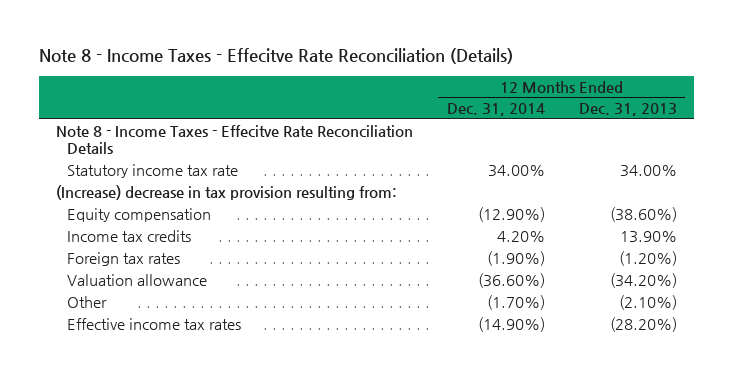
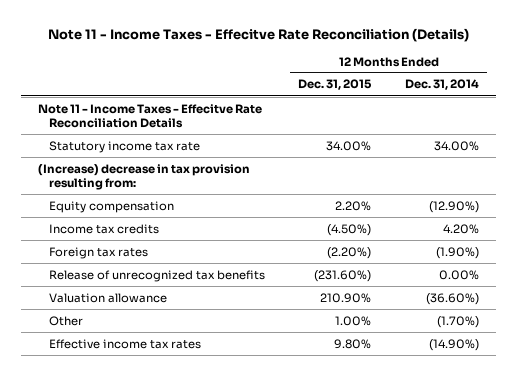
[38,48,513,65] Note 8 - Income Taxes - Effecitve Rate Reconciliation (Details) -> [47,27,469,42] Note 11 - Income Taxes - Effecitve Rate Reconciliation (Details)
[578,103,677,117] Dec. 31, 2013 -> none
none -> [298,79,373,91] Dec. 31, 2015
[55,124,413,154] Note 8 - Income Taxes - Effecitve Rate Reconciliation Details -> [38,103,263,129] Note 11 - Income Taxes - Effecitve Rate Reconciliation Details
none -> [48,269,265,282] Release of unrecognized tax benefits

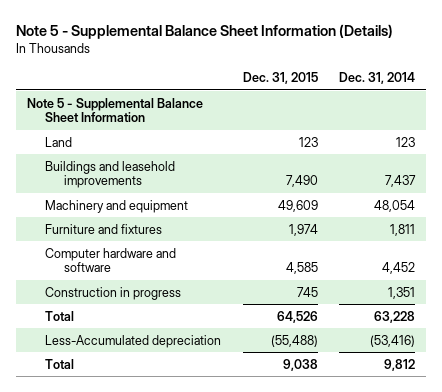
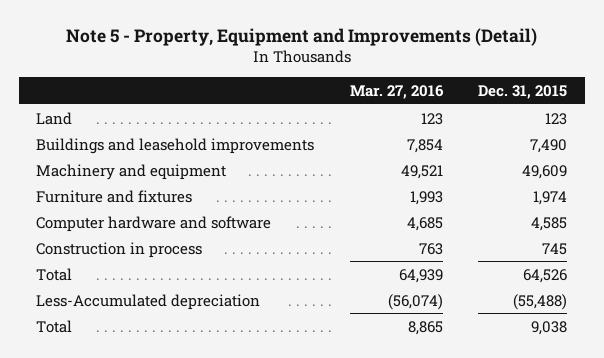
[16,23,394,39] Note 5 - Supplemental Balance Sheet Information (Details) -> [65,27,537,46] Note 5 - Property, Equipment and Improvements (Detail)
[339,72,416,85] Dec. 31, 2014 -> none
none -> [349,84,444,99] Mar. 27, 2016
[26,97,203,123] Note 5 - Supplemental Balance Sheet Information -> none
[45,286,182,300] Construction in progress -> [36,241,203,258] Construction in process

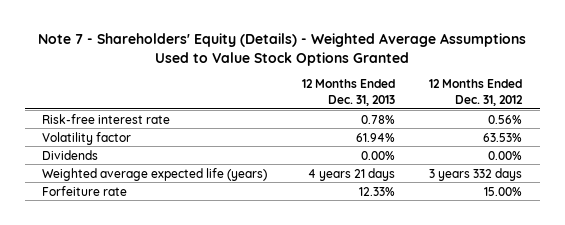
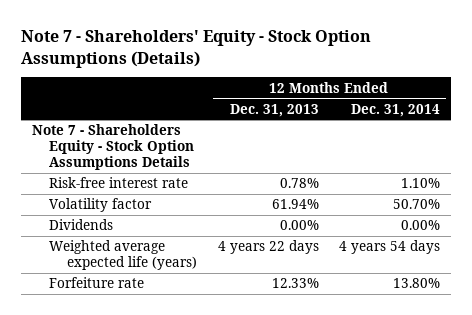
[38,33,527,66] Note 7 - Shareholders' Equity (Details) - Weighted Average Assumptions Used to Value Stock Options Granted -> [21,30,372,68] Note 7 - Shareholders' Equity - Stock Option Assumptions (Details)
[429,79,524,106] 12 Months Ended Dec. 31, 2012 -> none
none -> [351,103,441,117] Dec. 31, 2014
none -> [31,124,195,171] Note 7 - Shareholders Equity - Stock Option Assumptions Details
[307,167,395,181] 4 years 21 days -> [217,240,319,255] 4 years 22 days

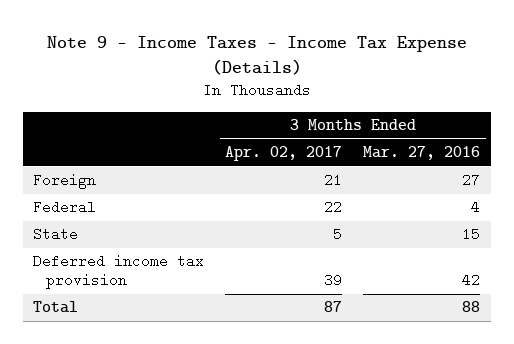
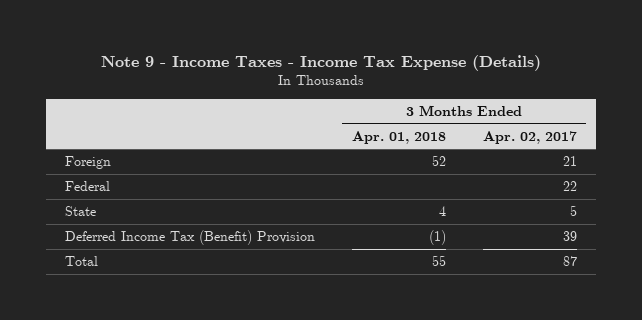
[363,146,481,161] Mar. 27, 2016 -> none
none -> [351,130,446,144] Apr. 01, 2018
[33,254,205,290] Deferred income tax provision -> [64,230,315,246] Deferred Income Tax (Benefit) Provision

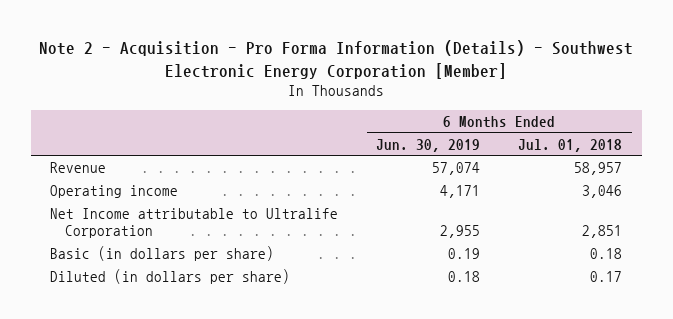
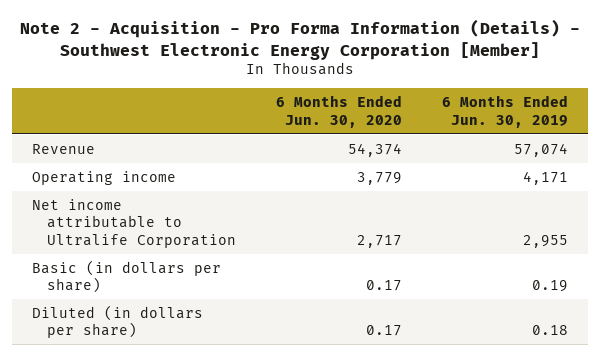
[518,138,623,152] Jul. 01, 2018 -> none
none -> [275,95,402,128] 6 Months Ended Jun. 30, 2020
[50,208,339,238] Net Income attributable to Ultralife Corporation -> [32,198,236,248] Net income attributable to Ultralife Corporation

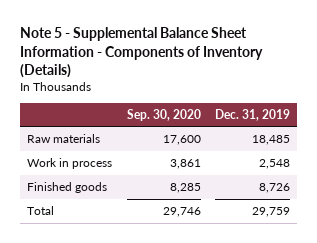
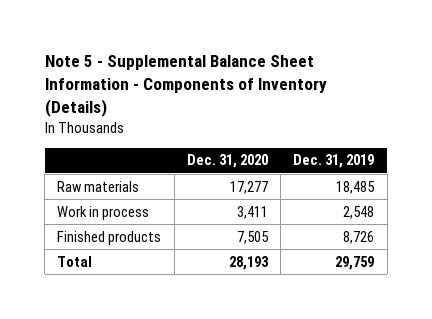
[126,108,201,121] Sep. 30, 2020 -> none
none -> [186,154,268,169] Dec. 31, 2020
[27,182,108,194] Finished goods -> [57,230,162,245] Finished products

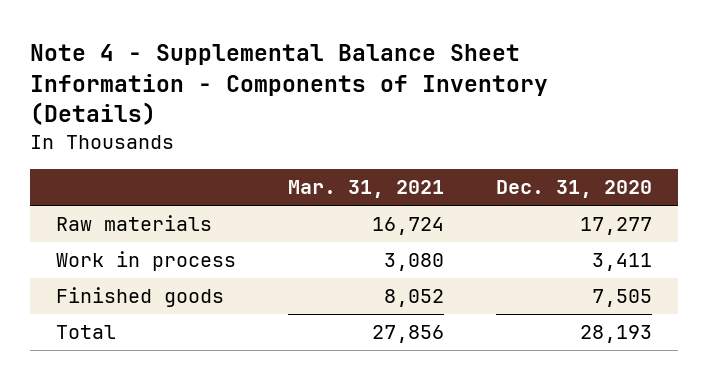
[44,55,327,118] Note 5 - Supplemental Balance Sheet Information - Components of Inventory (Details) -> [30,43,549,126] Note 4 - Supplemental Balance Sheet Information - Components of Inventory (Details)
[293,154,375,169] Dec. 31, 2019 -> none
none -> [288,180,445,199] Mar. 31, 2021
[57,230,162,245] Finished products -> [56,287,225,308] Finished goods

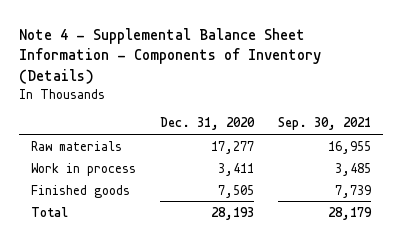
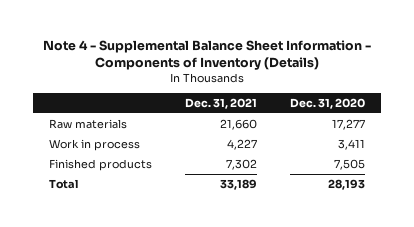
[277,117,371,131] Sep. 30, 2021 -> none
none -> [185,97,258,109] Dec. 31, 2021
[31,184,131,198] Finished goods -> [49,158,153,171] Finished products

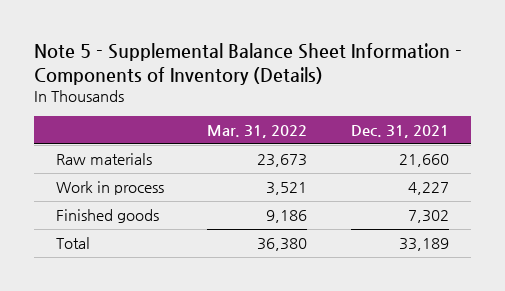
[43,40,372,71] Note 4 - Supplemental Balance Sheet Information - Components of Inventory (Details) -> [33,43,462,85] Note 5 - Supplemental Balance Sheet Information - Components of Inventory (Details)
[289,97,365,109] Dec. 31, 2020 -> none
none -> [207,125,308,139] Mar. 31, 2022
[49,158,153,171] Finished products -> [55,209,159,224] Finished goods

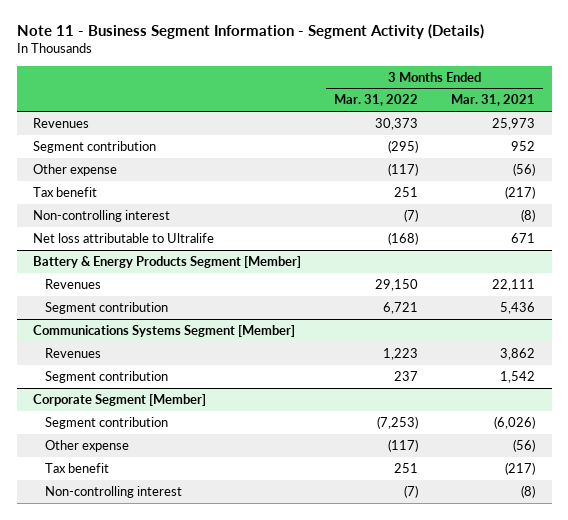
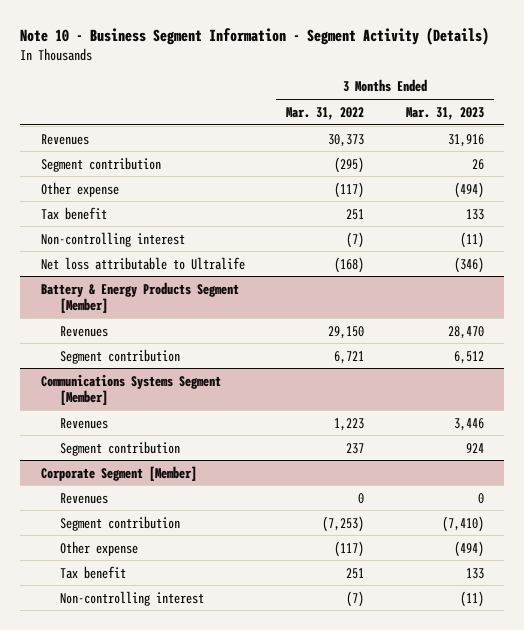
[16,24,484,40] Note 11 - Business Segment Information - Segment Activity (Details) -> [19,27,489,46] Note 10 - Business Segment Information - Segment Activity (Details)
[451,94,536,107] Mar. 31, 2021 -> none
none -> [405,106,484,120] Mar. 31, 2023
none -> [60,492,109,504] Revenues

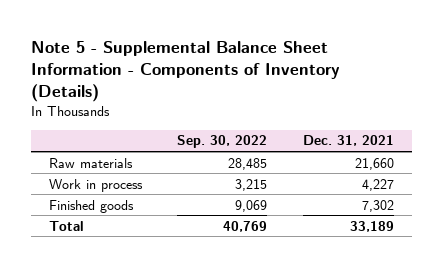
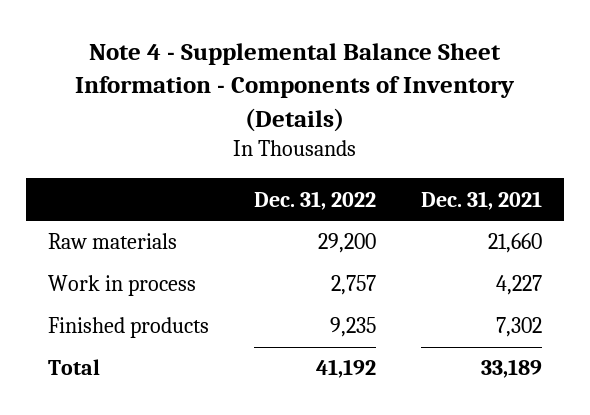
[30,40,340,102] Note 5 - Supplemental Balance Sheet Information - Components of Inventory (Details) -> [74,42,515,133] Note 4 - Supplemental Balance Sheet Information - Components of Inventory (Details)
[177,135,268,149] Sep. 30, 2022 -> none
none -> [253,190,376,210] Dec. 31, 2022
[48,199,134,213] Finished goods -> [48,317,210,339] Finished products

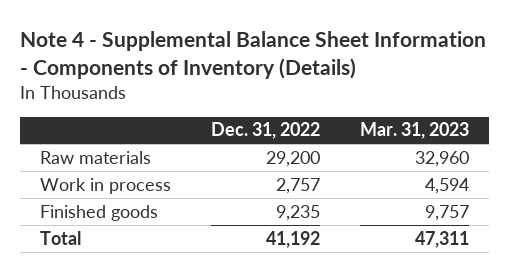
[420,190,542,210] Dec. 31, 2021 -> none
none -> [359,122,469,140] Mar. 31, 2023
[48,317,210,339] Finished products -> [39,204,158,221] Finished goods

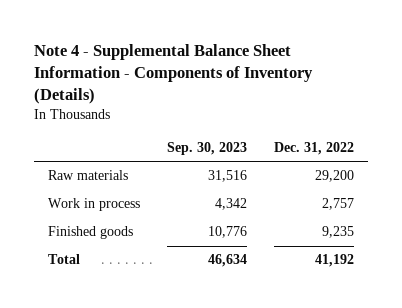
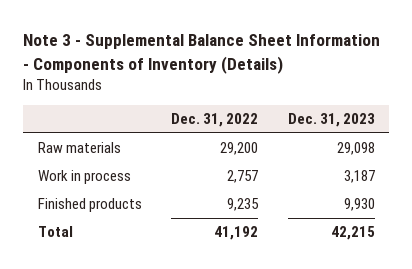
[34,44,314,105] Note 4 - Supplemental Balance Sheet Information - Components of Inventory (Details) -> [23,34,381,74] Note 3 - Supplemental Balance Sheet Information - Components of Inventory (Details)
[167,141,248,155] Sep. 30, 2023 -> none
none -> [287,113,375,128] Dec. 31, 2023
[47,226,133,240] Finished goods -> [37,198,142,213] Finished products

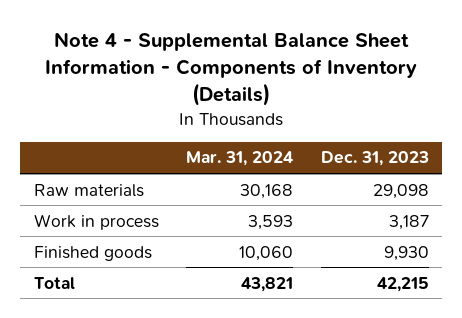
[23,34,381,74] Note 3 - Supplemental Balance Sheet Information - Components of Inventory (Details) -> [45,32,418,107] Note 4 - Supplemental Balance Sheet Information - Components of Inventory (Details)
[171,113,259,128] Dec. 31, 2022 -> none
none -> [186,151,294,167] Mar. 31, 2024
[37,198,142,213] Finished products -> [33,245,152,261] Finished goods

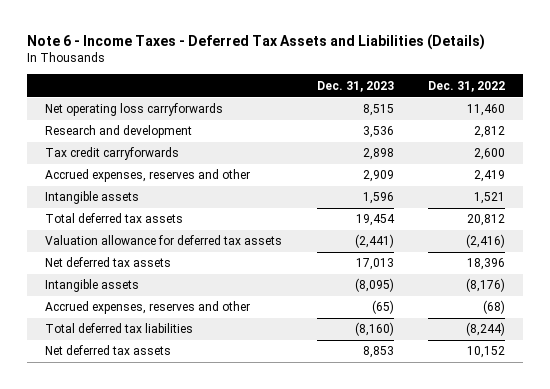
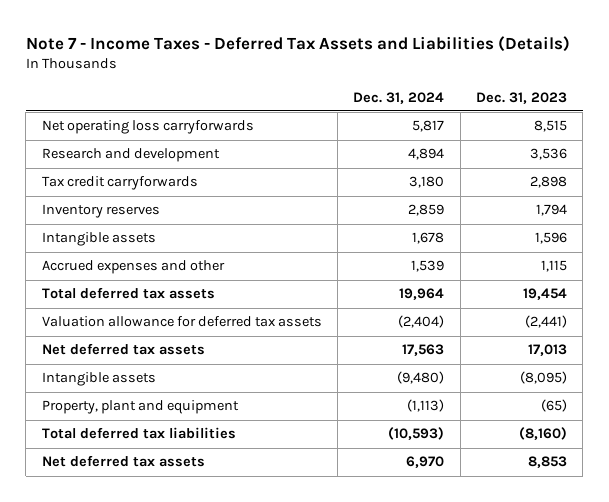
[27,34,486,51] Note 6 - Income Taxes - Deferred Tax Assets and Liabilities (Details) -> [25,35,570,52] Note 7 - Income Taxes - Deferred Tax Assets and Liabilities (Details)
[428,80,506,92] Dec. 31, 2022 -> none
none -> [353,91,445,104] Dec. 31, 2024
[44,169,250,183] Accrued expenses, reserves and other -> none
none -> [41,204,160,219] Inventory reserves
none -> [41,260,225,275] Accrued expenses and other
[44,301,250,315] Accrued expenses, reserves and other -> none
none -> [41,400,239,415] Property, plant and equipment

